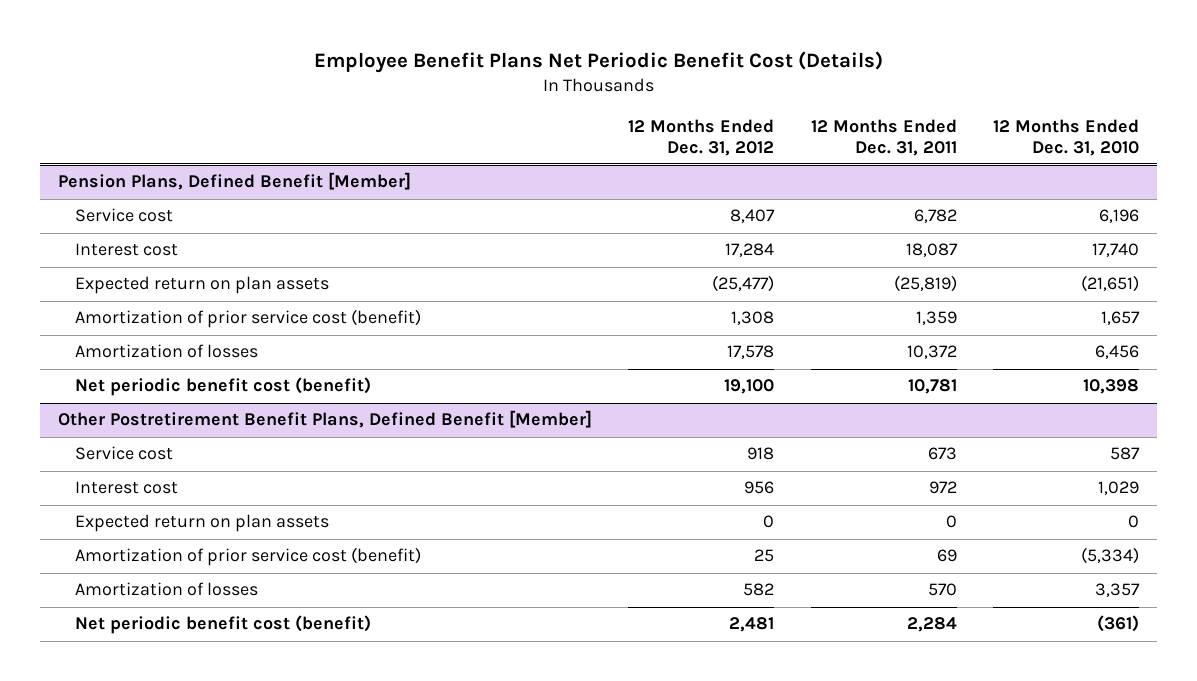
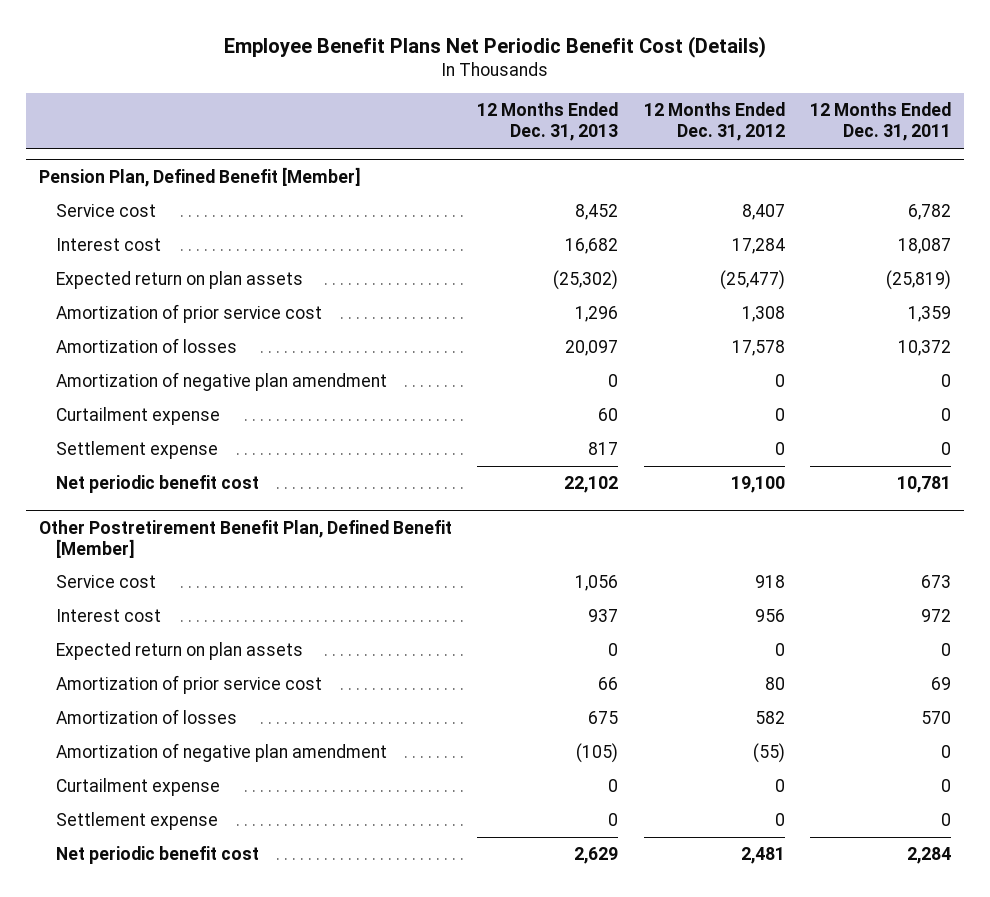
[993,118,1140,156] 12 Months Ended Dec. 31, 2010 -> none
none -> [477,102,619,142] 12 Months Ended Dec. 31, 2013
[57,172,411,191] Pension Plans, Defined Benefit [Member] -> [38,166,361,187] Pension Plan, Defined Benefit [Member]
[75,309,422,329] Amortization of prior service cost (benefit) -> [55,304,322,324] Amortization of prior service cost
none -> [55,372,387,392] Amortization of negative plan amendment
none -> [55,407,220,426] Curtailment expense
none -> [55,441,218,460] Settlement expense
[75,377,372,397] Net periodic benefit cost (benefit) -> [55,475,259,494] Net periodic benefit cost
[57,410,592,429] Other Postretirement Benefit Plans, Defined Benefit [Member] -> [38,519,452,558] Other Postretirement Benefit Plan, Defined Benefit [Member]
[75,547,422,567] Amortization of prior service cost (benefit) -> [55,675,322,695] Amortization of prior service cost
[754,549,775,563] 25 -> [764,677,785,691] 80
none -> [55,743,387,763] Amortization of negative plan amendment
none -> [55,778,220,797] Curtailment expense
none -> [55,812,218,831] Settlement expense
[75,615,372,635] Net periodic benefit cost (benefit) -> [55,846,259,865] Net periodic benefit cost

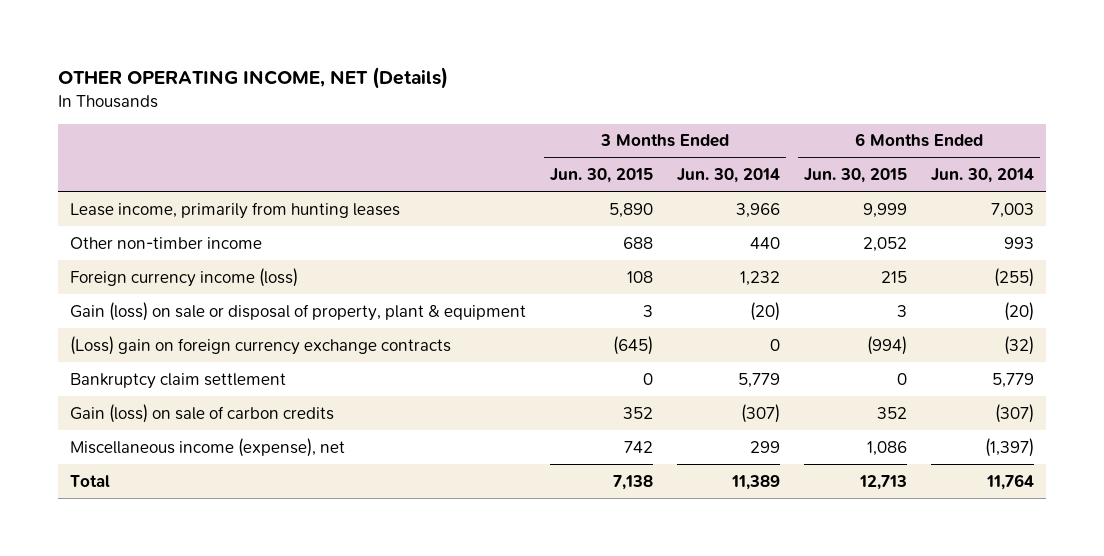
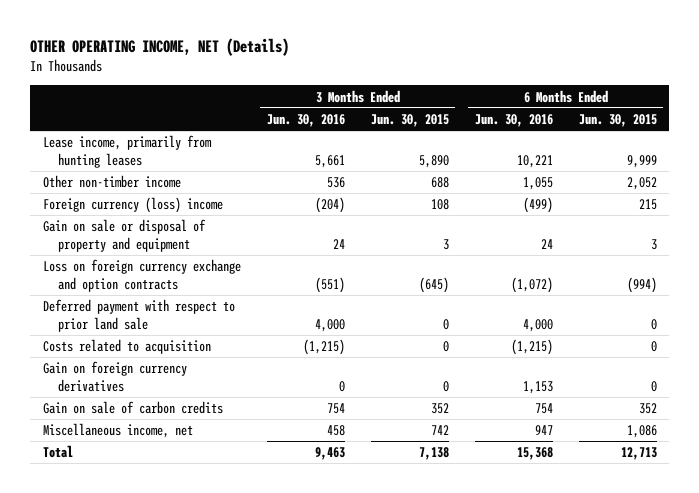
[677,168,781,184] Jun. 30, 2014 -> none
[931,168,1035,184] Jun. 30, 2014 -> none
none -> [266,114,345,128] Jun. 30, 2016
none -> [474,114,553,128] Jun. 30, 2016
[69,372,286,389] Bankruptcy claim settlement -> none
[69,267,298,287] Foreign currency income (loss) -> [42,197,223,214] Foreign currency (loss) income
[69,301,526,321] Gain (loss) on sale or disposal of property, plant & equipment -> [42,219,206,252] Gain on sale or disposal of property and equipment
[69,335,451,355] (Loss) gain on foreign currency exchange contracts -> [42,259,241,292] Loss on foreign currency exchange and option contracts
none -> [42,299,235,332] Deferred payment with respect to prior land sale
none -> [42,339,211,355] Costs related to acquisition
none -> [42,361,187,392] Gain on foreign currency derivatives
[69,403,334,423] Gain (loss) on sale of carbon credits -> [42,401,223,415] Gain on sale of carbon credits
[69,437,345,457] Miscellaneous income (expense), net -> [42,423,193,439] Miscellaneous income, net

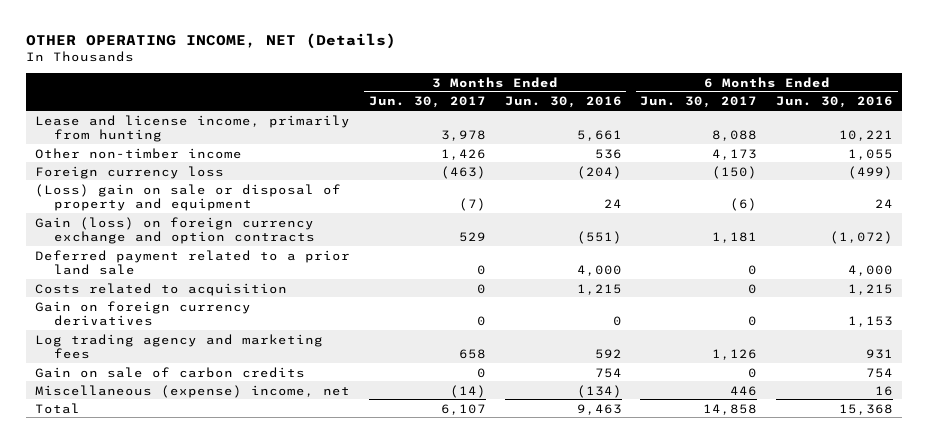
[370,114,449,128] Jun. 30, 2015 -> none
[578,114,657,128] Jun. 30, 2015 -> none
none -> [368,96,486,109] Jun. 30, 2017
none -> [640,96,758,109] Jun. 30, 2017
[42,135,212,168] Lease income, primarily from hunting leases -> [35,114,351,142] Lease and license income, primarily from hunting
[42,197,223,214] Foreign currency (loss) income -> [35,165,225,179] Foreign currency loss
[42,219,206,252] Gain on sale or disposal of property and equipment -> [35,183,342,211] (Loss) gain on sale or disposal of property and equipment
[42,259,241,292] Loss on foreign currency exchange and option contracts -> [35,216,316,244] Gain (loss) on foreign currency exchange and option contracts
[42,299,235,332] Deferred payment with respect to prior land sale -> [35,249,351,275] Deferred payment related to a prior land sale
[302,339,345,356] (1,215) -> [576,283,622,295] 1,215
[510,339,553,356] (1,215) -> [848,283,894,295] 1,215
none -> [35,333,324,359] Log trading agency and marketing fees
[42,423,193,439] Miscellaneous income, net -> [35,384,351,398] Miscellaneous (expense) income, net
[326,425,345,437] 458 -> [576,384,622,398] (134)
[534,425,553,436] 947 -> [875,385,894,396] 16

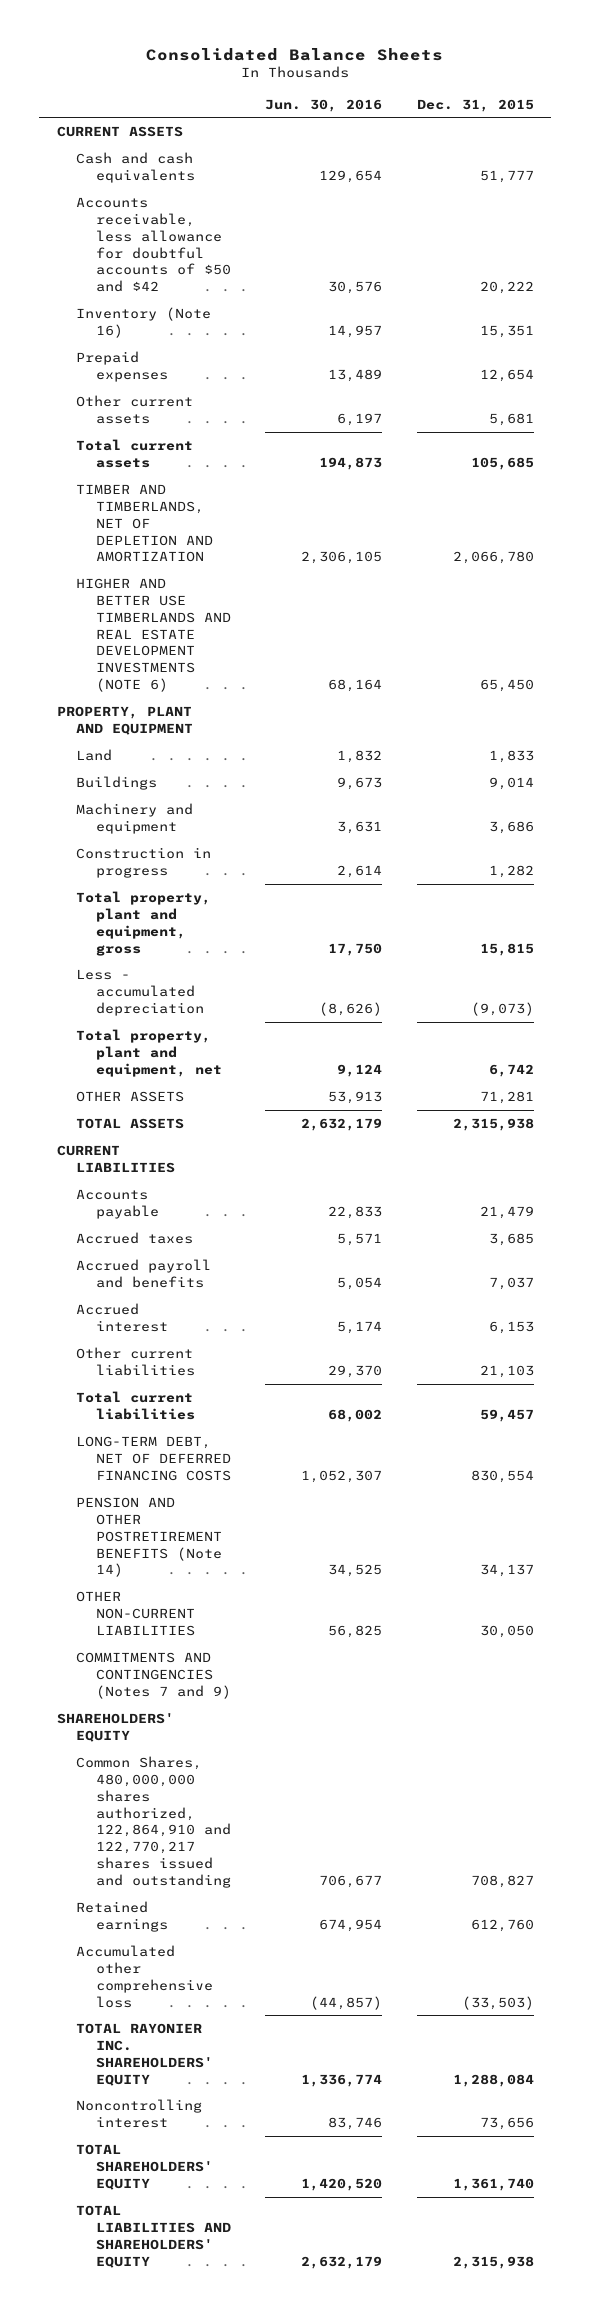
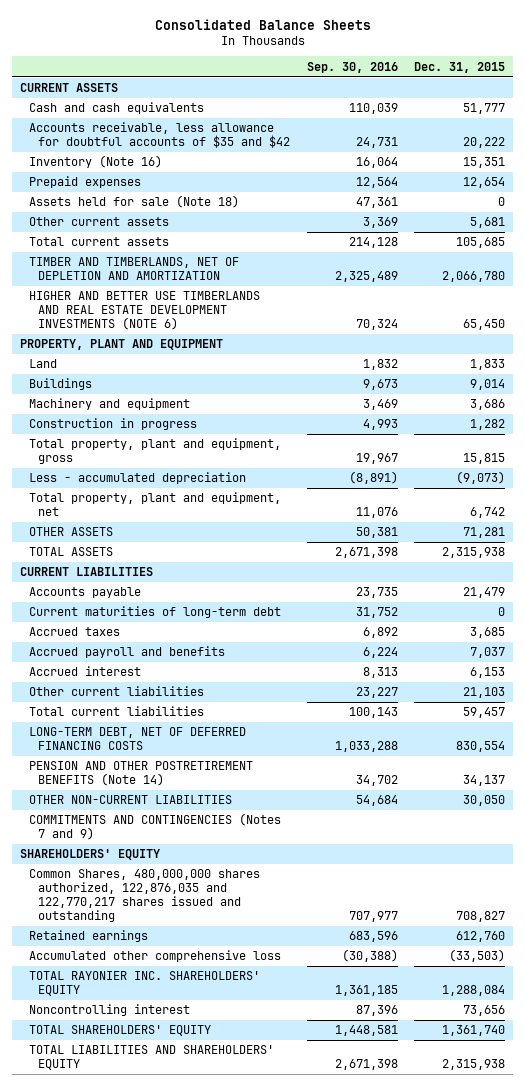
[265,98,383,112] Jun. 30, 2016 -> none
none -> [306,61,398,73] Sep. 30, 2016
[76,197,232,293] Accounts receivable, less allowance for doubtful accounts of $50 and $42 -> [29,122,290,149] Accounts receivable, less allowance for doubtful accounts of $35 and $42
none -> [29,195,240,209] Assets held for sale (Note 18)
none -> [29,606,282,619] Current maturities of long-term debt
[76,1756,232,1888] Common Shares, 480,000,000 shares authorized, 122,864,910 and 122,770,217 shares issued and outstanding -> [29,869,261,923] Common Shares, 480,000,000 shares authorized, 122,876,035 and 122,770,217 shares issued and outstanding

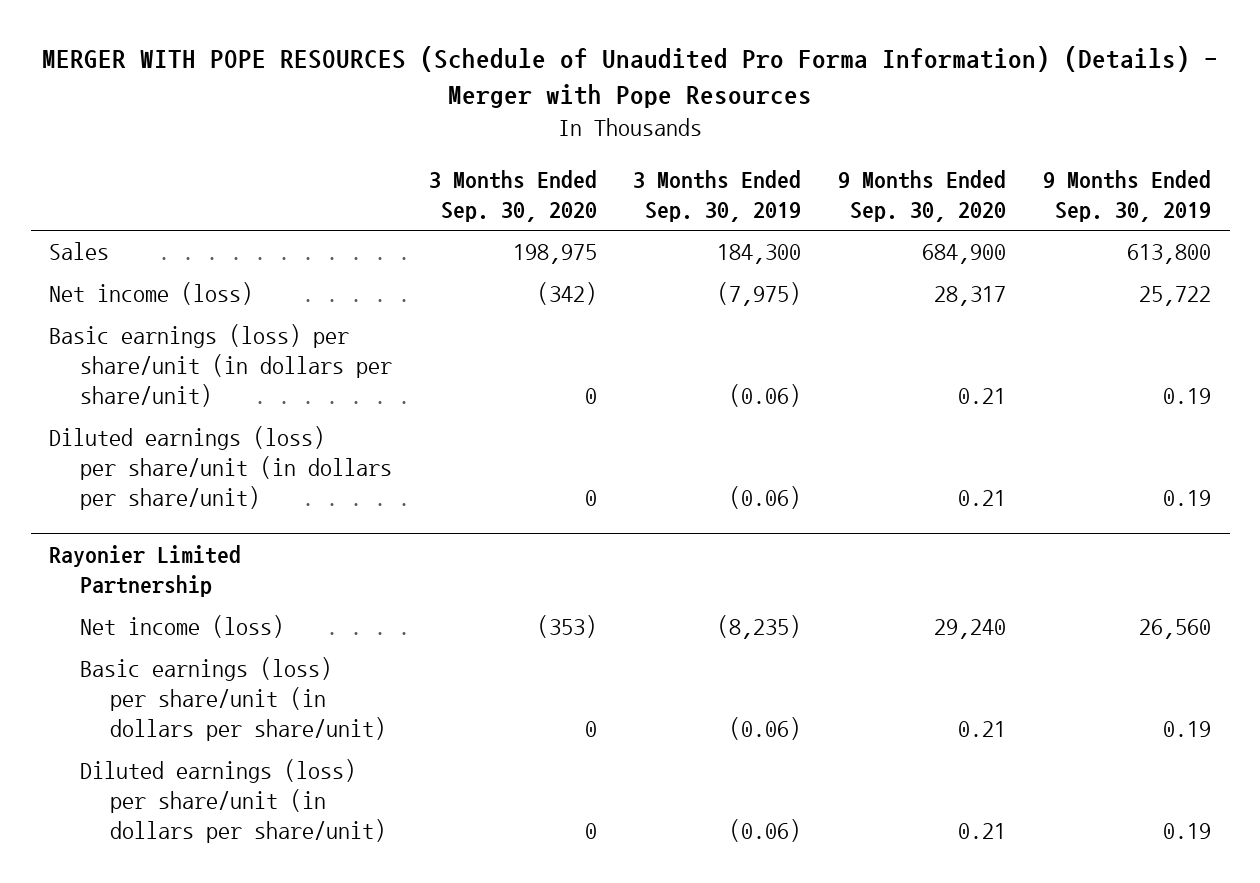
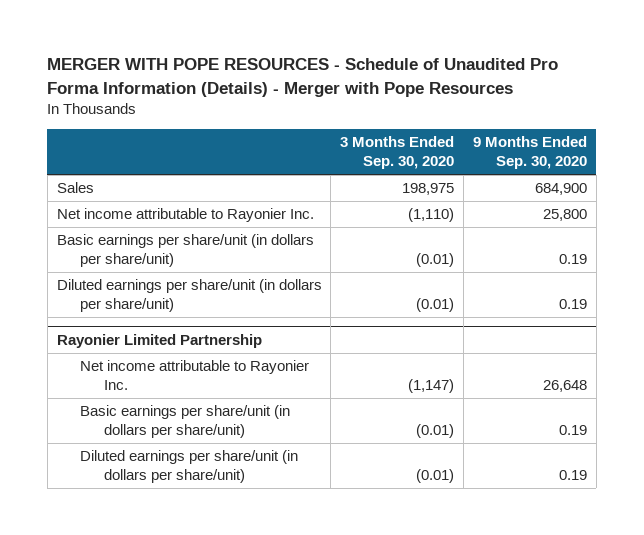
[42,46,1219,109] MERGER WITH POPE RESOURCES (Schedule of Unaudited Pro Forma Information) (Details) - Merger with Pope Resources -> [47,58,559,97] MERGER WITH POPE RESOURCES - Schedule of Unaudited Pro Forma Information (Details) - Merger with Pope Resources
[633,169,802,222] 3 Months Ended Sep. 30, 2019 -> none
[1043,169,1212,222] 9 Months Ended Sep. 30, 2019 -> none
[49,282,254,306] Net income (loss) -> [56,208,314,223] Net income attributable to Rayonier Inc.
[536,282,597,306] (342) -> [408,208,455,223] (1,110)
[934,286,1007,307] 28,317 -> [543,209,588,222] 25,800
[49,324,392,408] Basic earnings (loss) per share/unit (in dollars per share/unit) -> [56,234,314,268] Basic earnings per share/unit (in dollars per share/unit)
[584,388,597,405] 0 -> [416,253,455,268] (0.01)
[958,388,1007,405] 0.21 -> [559,254,588,265] 0.19
[49,426,392,511] Diluted earnings (loss) per share/unit (in dollars per share/unit) -> [56,279,322,313] Diluted earnings per share/unit (in dollars per share/unit)
[584,490,597,507] 0 -> [416,298,455,313] (0.01)
[958,490,1007,507] 0.21 -> [559,299,588,310] 0.19
[79,615,284,639] Net income (loss) -> [80,360,310,391] Net income attributable to Rayonier Inc.
[536,615,597,639] (353) -> [408,379,455,394] (1,147)
[934,619,1007,640] 29,240 -> [543,380,588,393] 26,648
[79,657,387,742] Basic earnings (loss) per share/unit (in dollars per share/unit) -> [80,405,291,439] Basic earnings per share/unit (in dollars per share/unit)
[584,721,597,738] 0 -> [416,424,455,439] (0.01)
[958,721,1007,738] 0.21 -> [559,425,588,436] 0.19
[79,759,387,844] Diluted earnings (loss) per share/unit (in dollars per share/unit) -> [80,450,299,484] Diluted earnings per share/unit (in dollars per share/unit)
[584,823,597,840] 0 -> [416,469,455,484] (0.01)
[958,823,1007,840] 0.21 -> [559,470,588,481] 0.19

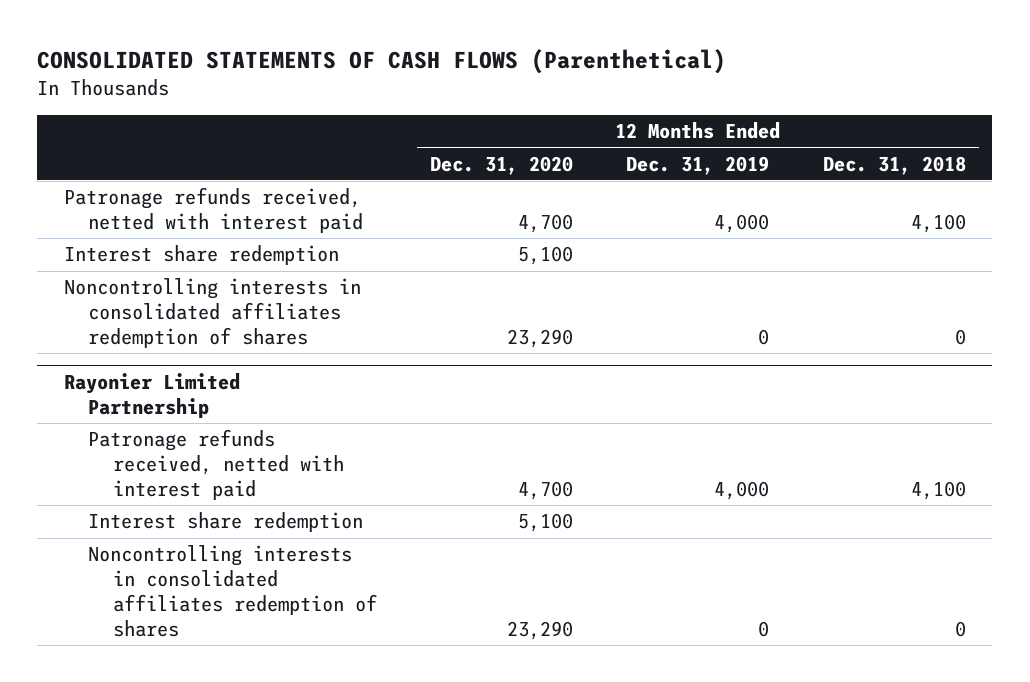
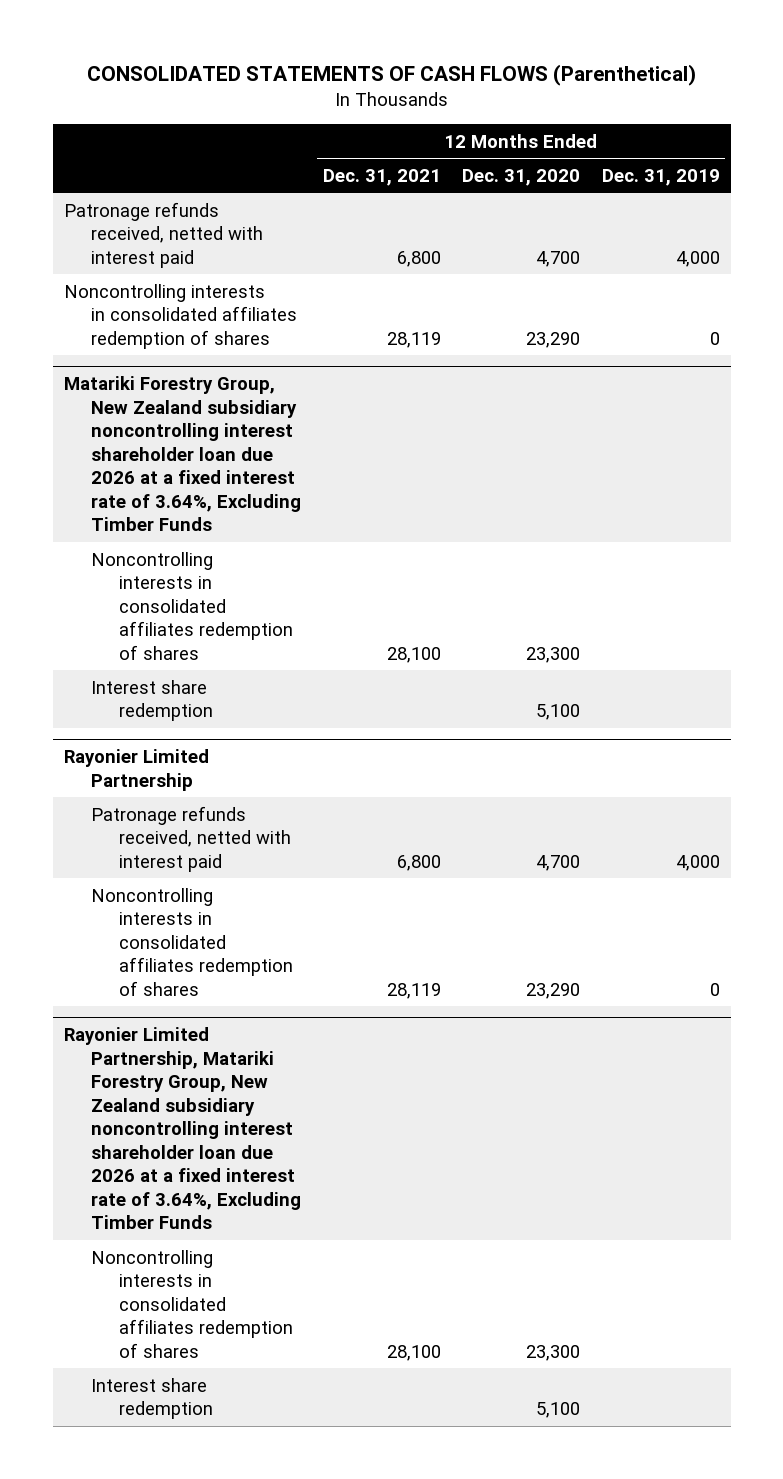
[822,155,966,175] Dec. 31, 2018 -> none
none -> [322,168,441,186] Dec. 31, 2021
[63,245,339,266] Interest share redemption -> none
none -> [63,376,302,532] Matariki Forestry Group, New Zealand subsidiary noncontrolling interest shareholder loan due 2026 at a fixed interest rate of 3.64%, Excluding Timber Funds
none -> [91,551,293,660] Noncontrolling interests in consolidated affiliates redemption of shares
none -> [91,679,213,722] Interest share redemption
[88,512,364,533] Interest share redemption -> none
none -> [63,1027,302,1230] Rayonier Limited Partnership, Matariki Forestry Group, New Zealand subsidiary noncontrolling interest shareholder loan due 2026 at a fixed interest rate of 3.64%, Excluding Timber Funds
none -> [91,1249,293,1358] Noncontrolling interests in consolidated affiliates redemption of shares
none -> [91,1377,213,1420] Interest share redemption

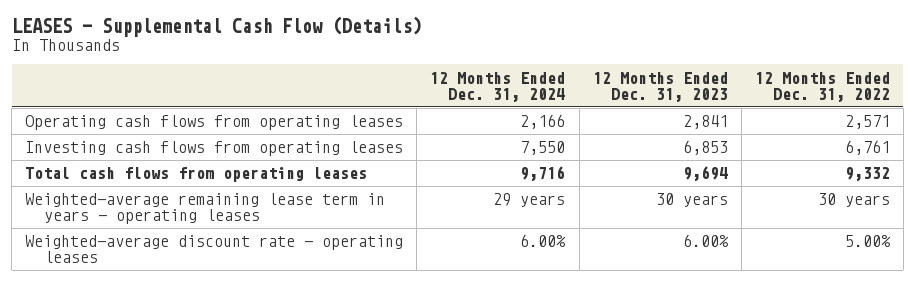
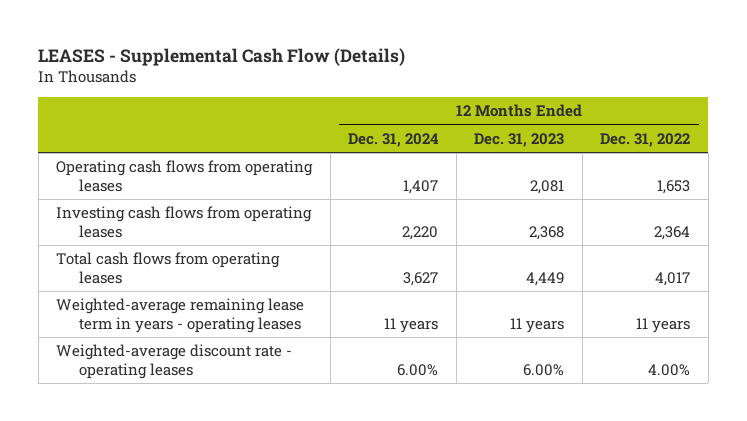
[520,114,566,130] 2,166 -> [403,179,439,194] 1,407
[682,115,728,130] 2,841 -> [530,179,565,194] 2,081
[844,115,890,130] 2,571 -> [657,179,691,194] 1,653
[520,141,566,156] 7,550 -> [402,225,439,240] 2,220
[682,140,728,156] 6,853 -> [529,225,565,240] 2,368
[844,140,890,156] 6,761 -> [654,225,691,240] 2,364
[520,166,566,182] 9,716 -> [403,271,439,286] 3,627
[682,166,728,182] 9,694 -> [526,271,565,286] 4,449
[844,167,890,182] 9,332 -> [655,271,691,286] 4,017
[493,193,566,208] 29 years -> [384,317,439,333] 11 years
[655,193,728,208] 30 years -> [510,317,565,333] 11 years
[817,193,890,208] 30 years -> [636,317,691,333] 11 years
[844,235,891,248] 5.00% -> [648,363,691,376] 4.00%

